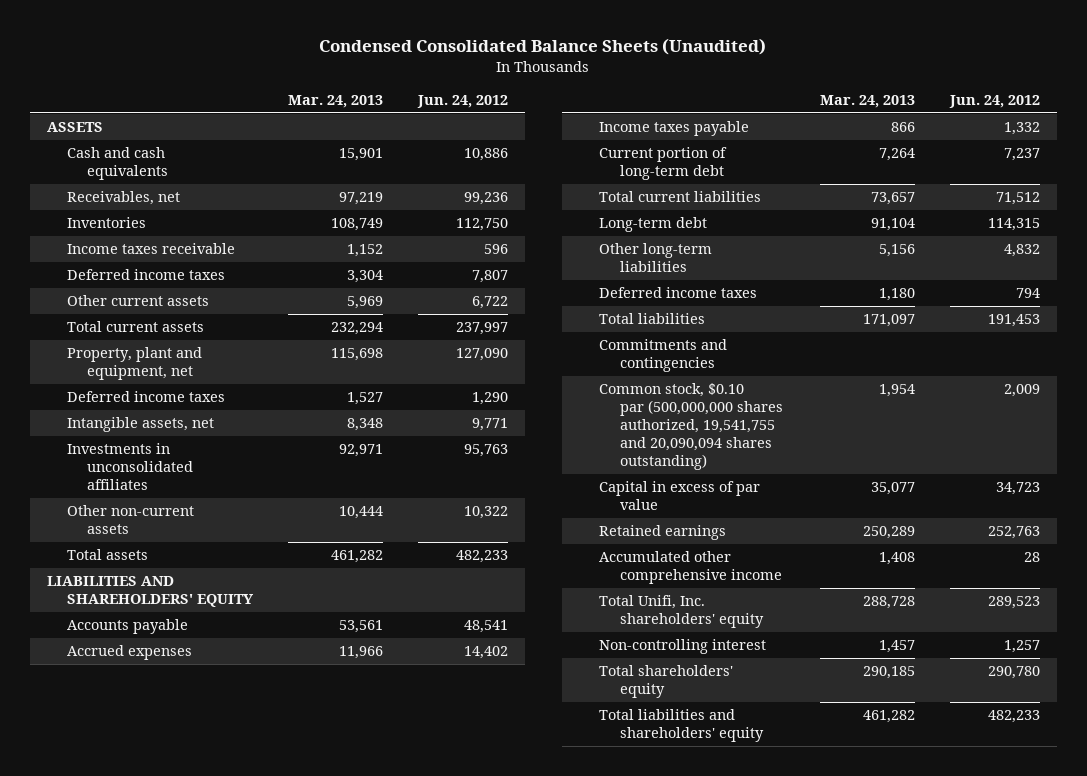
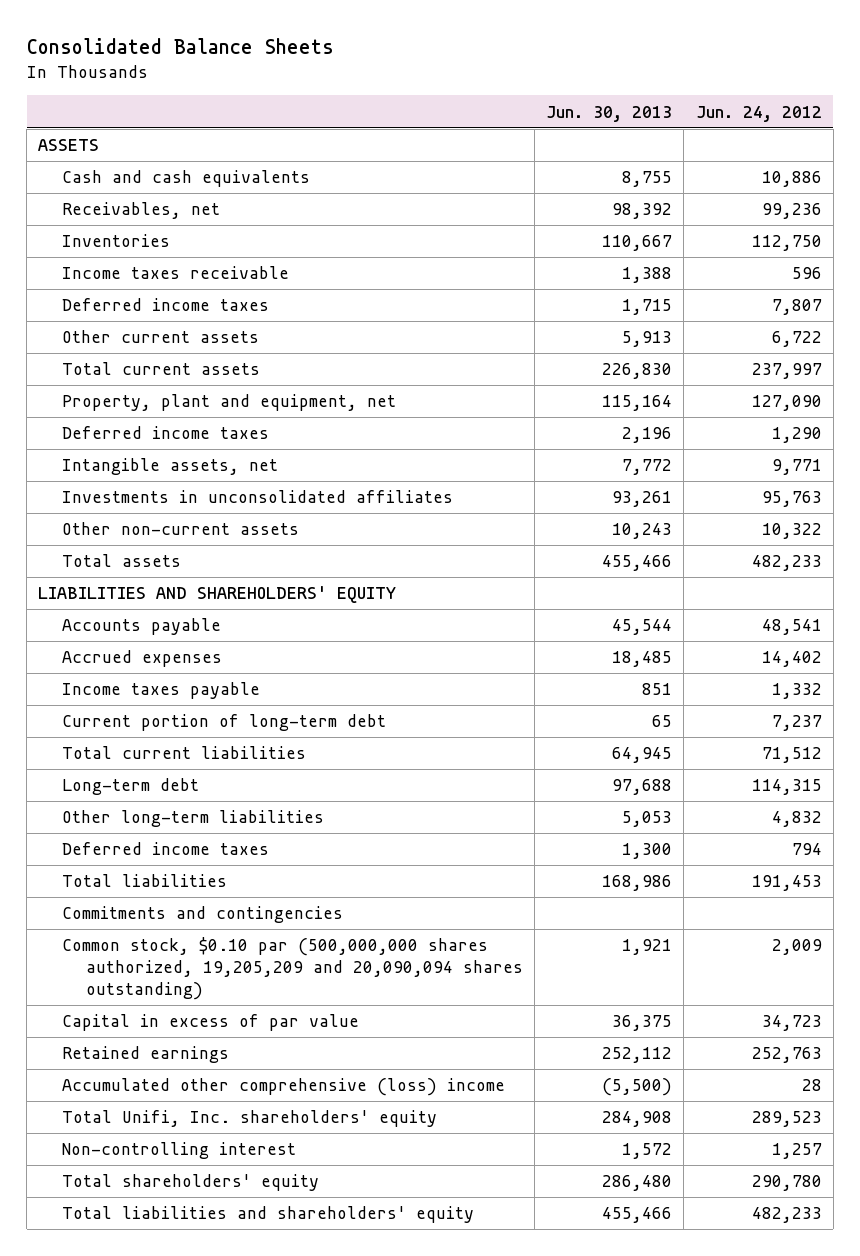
[319,38,767,56] Condensed Consolidated Balance Sheets (Unaudited) -> [26,37,334,54] Consolidated Balance Sheets
[287,95,383,109] Mar. 24, 2013 -> none
none -> [546,105,673,122] Jun. 30, 2013
[599,383,783,471] Common stock, $0.10 par (500,000,000 shares authorized, 19,541,755 and 20,090,094 shares outstanding) -> [62,937,523,1001] Common stock, $0.10 par (500,000,000 shares authorized, 19,205,209 and 20,090,094 shares outstanding)
[599,551,782,585] Accumulated other comprehensive income -> [62,1078,506,1097] Accumulated other comprehensive (loss) income

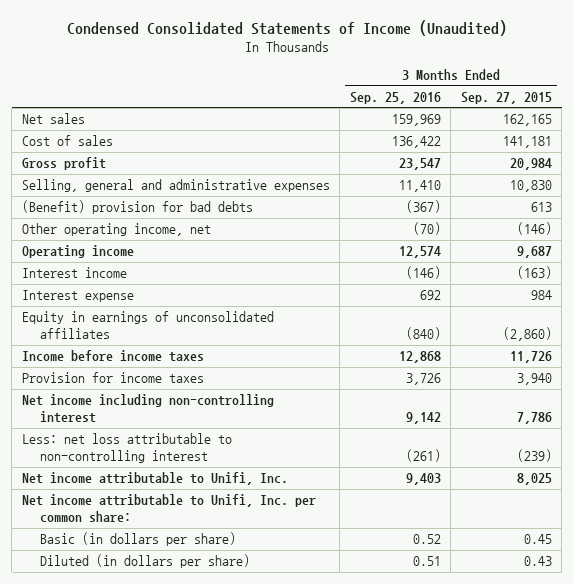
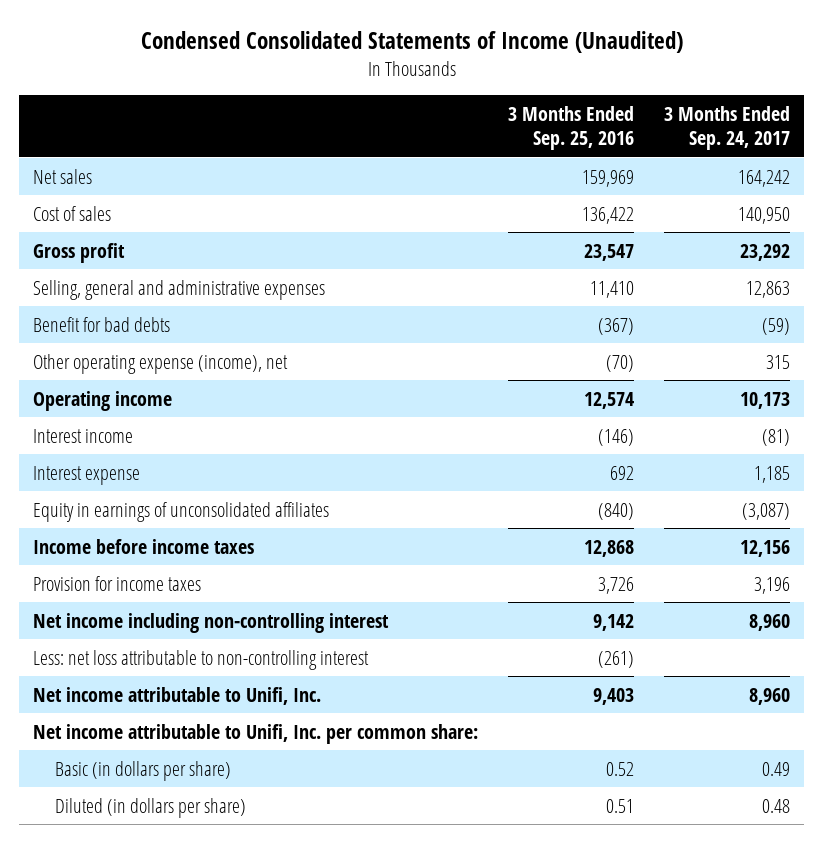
[460,91,552,104] Sep. 27, 2015 -> none
none -> [663,105,790,150] 3 Months Ended Sep. 24, 2017
[21,200,253,215] (Benefit) provision for bad debts -> [33,316,171,332] Benefit for bad debts
[21,223,211,237] Other operating income, net -> [33,353,289,374] Other operating expense (income), net

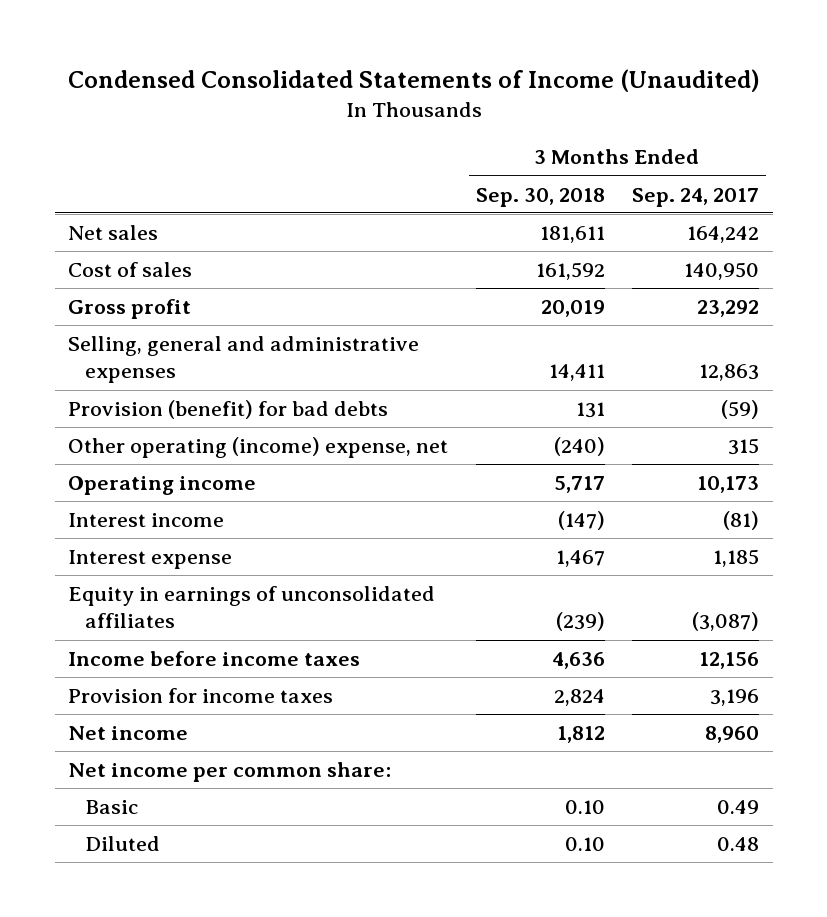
[508,105,635,150] 3 Months Ended Sep. 25, 2016 -> none
none -> [475,187,605,207] Sep. 30, 2018
[33,316,171,332] Benefit for bad debts -> [68,400,389,420] Provision (benefit) for bad debts
[33,353,289,374] Other operating expense (income), net -> [68,437,449,459] Other operating (income) expense, net
[33,612,390,633] Net income including non-controlling interest -> none
[33,649,370,670] Less: net loss attributable to non-controlling interest -> none
[33,686,322,705] Net income attributable to Unifi, Inc. -> [68,726,189,741] Net income
[33,723,479,744] Net income attributable to Unifi, Inc. per common share: -> [68,762,392,783] Net income per common share:
[54,760,231,781] Basic (in dollars per share) -> [84,800,138,815] Basic
[54,797,246,818] Diluted (in dollars per share) -> [84,836,160,852] Diluted

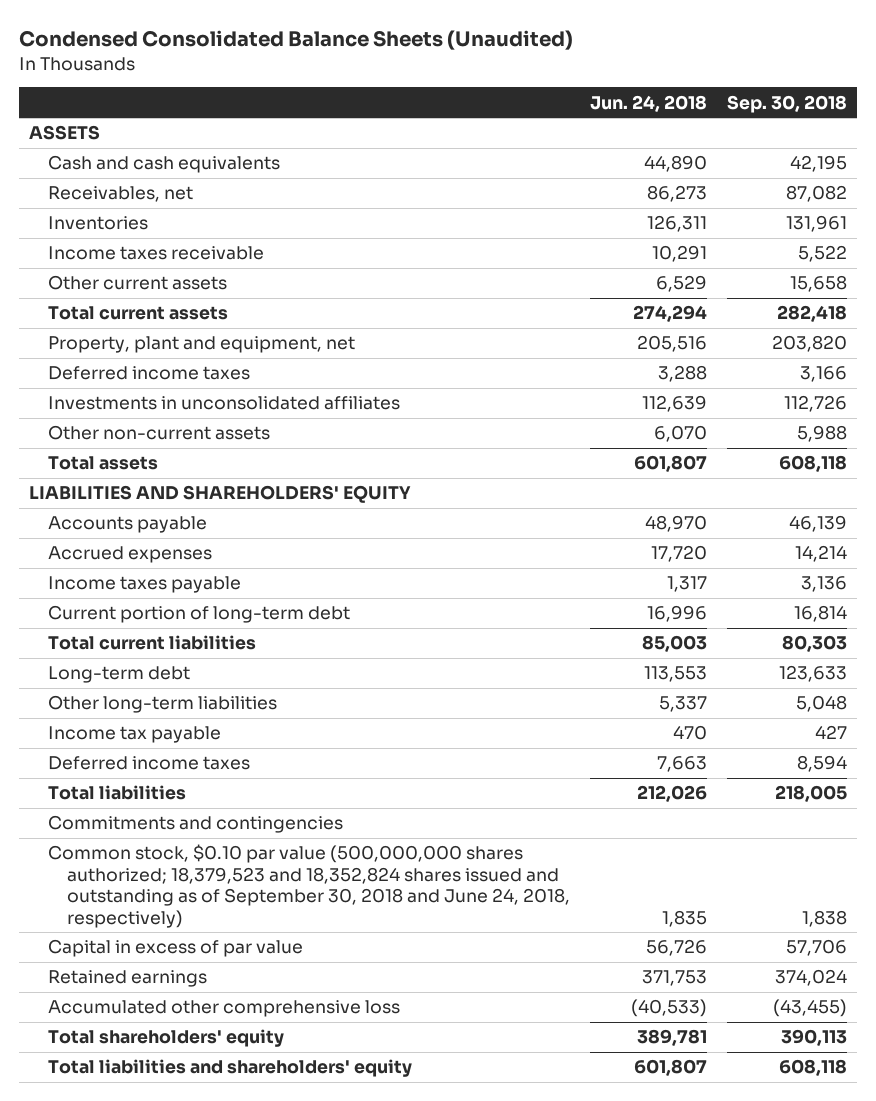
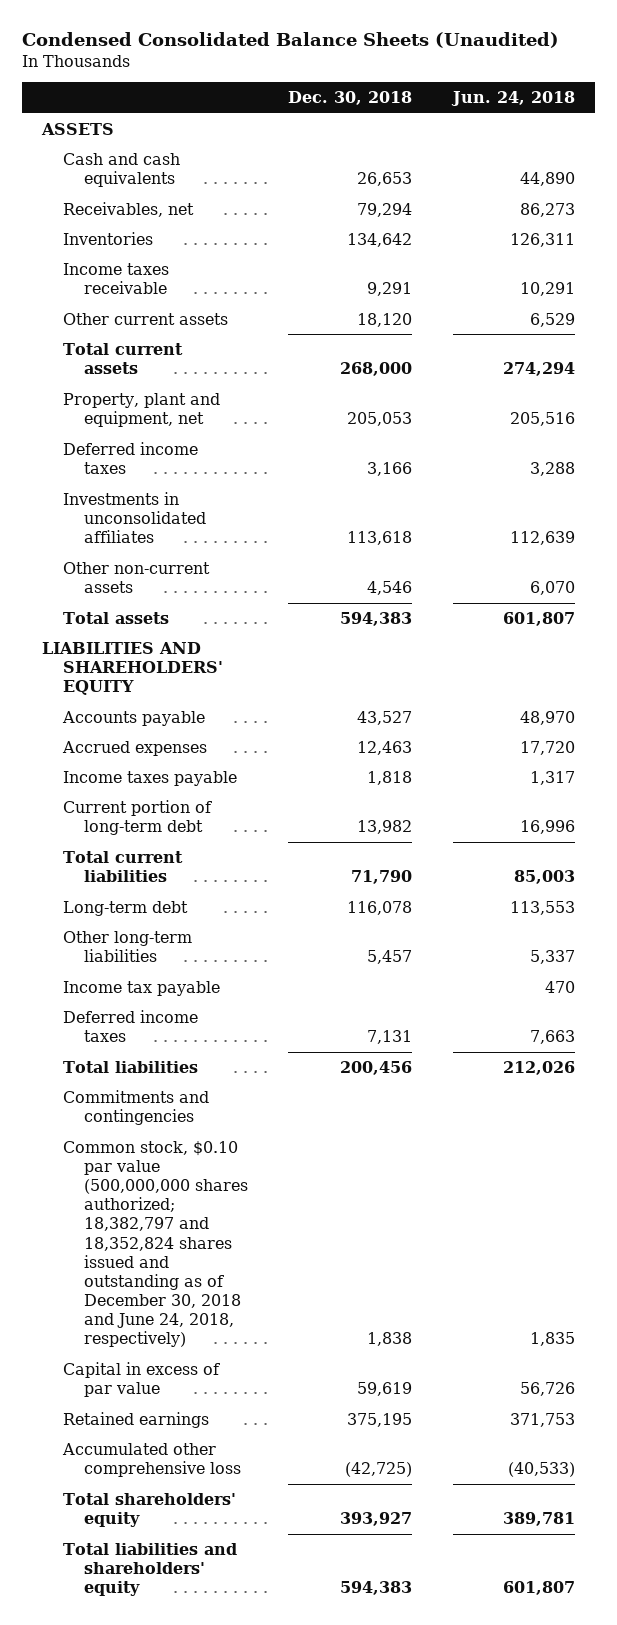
[727,94,848,113] Sep. 30, 2018 -> none
none -> [288,91,413,106] Dec. 30, 2018
[48,844,570,928] Common stock, $0.10 par value (500,000,000 shares authorized; 18,379,523 and 18,352,824 shares issued and outstanding as of September 30, 2018 and June 24, 2018, respectively) -> [62,1140,248,1348] Common stock, $0.10 par value (500,000,000 shares authorized; 18,382,797 and 18,352,824 shares issued and outstanding as of December 30, 2018 and June 24, 2018, respectively)

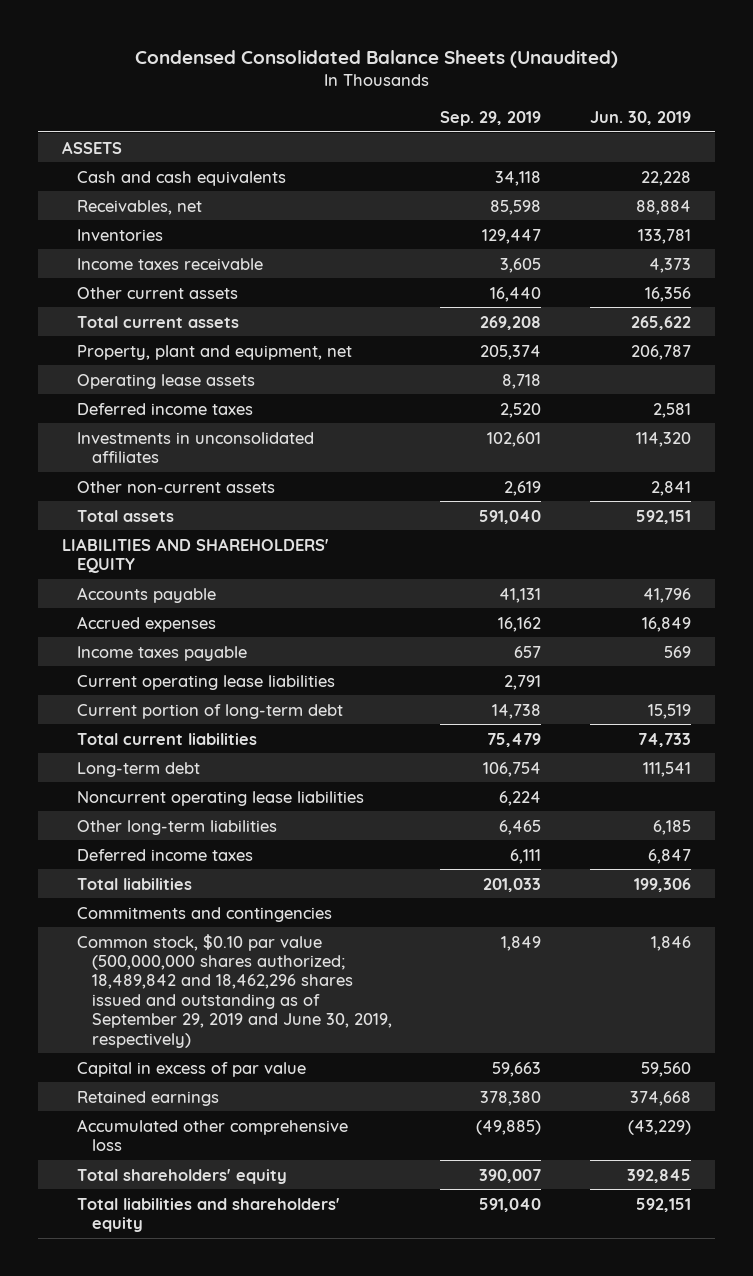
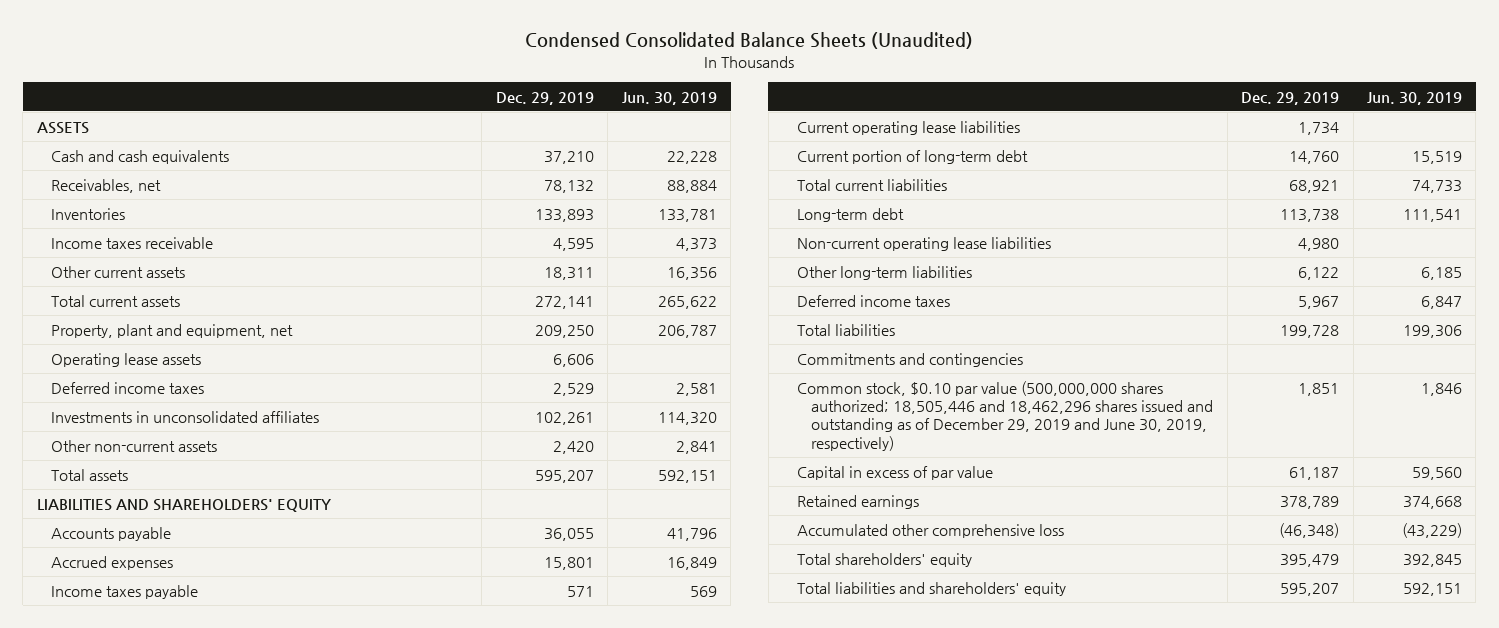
[440,110,542,126] Sep. 29, 2019 -> none
none -> [495,91,594,105] Dec. 29, 2019
[77,790,365,806] Noncurrent operating lease liabilities -> [796,236,1051,251] Non-current operating lease liabilities
[77,933,392,1048] Common stock, $0.10 par value (500,000,000 shares authorized; 18,489,842 and 18,462,296 shares issued and outstanding as of September 29, 2019 and June 30, 2019, respectively) -> [796,380,1214,451] Common stock, $0.10 par value (500,000,000 shares authorized; 18,505,446 and 18,462,296 shares issued and outstanding as of December 29, 2019 and June 30, 2019, respectively)

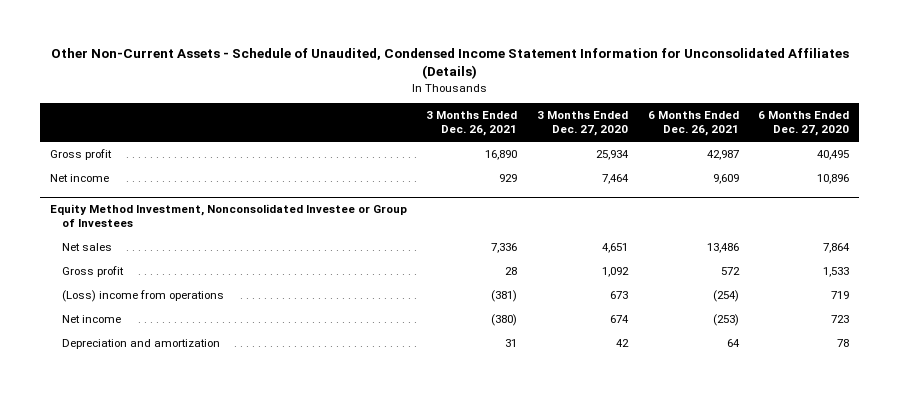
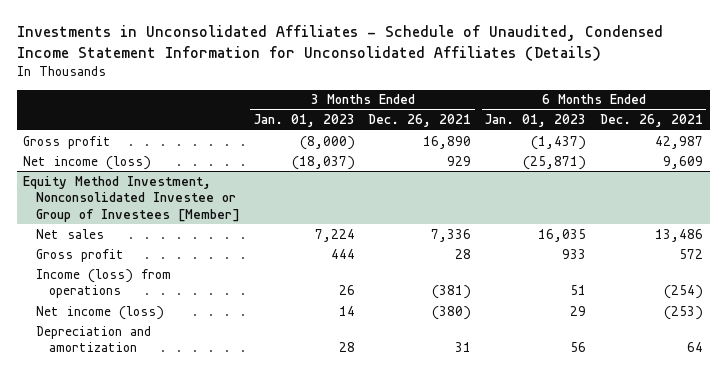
[50,47,849,79] Other Non-Current Assets - Schedule of Unaudited, Condensed Income Statement Information for Unconsolidated Affiliates (Details) -> [16,25,663,62] Investments in Unconsolidated Affiliates - Schedule of Unaudited, Condensed Income Statement Information for Unconsolidated Affiliates (Details)
[537,111,629,137] 3 Months Ended Dec. 27, 2020 -> none
[758,111,850,137] 6 Months Ended Dec. 27, 2020 -> none
none -> [253,114,355,128] Jan. 01, 2023
none -> [485,114,587,128] Jan. 01, 2023
[49,173,109,182] Net income -> [23,155,152,170] Net income (loss)
[49,204,407,228] Equity Method Investment, Nonconsolidated Investee or Group of Investees -> [23,175,241,222] Equity Method Investment, Nonconsolidated Investee or Group of Investees [Member]
[62,289,225,302] (Loss) income from operations -> [36,268,172,299] Income (loss) from operations
[62,314,122,323] Net income -> [36,305,165,320] Net income (loss)

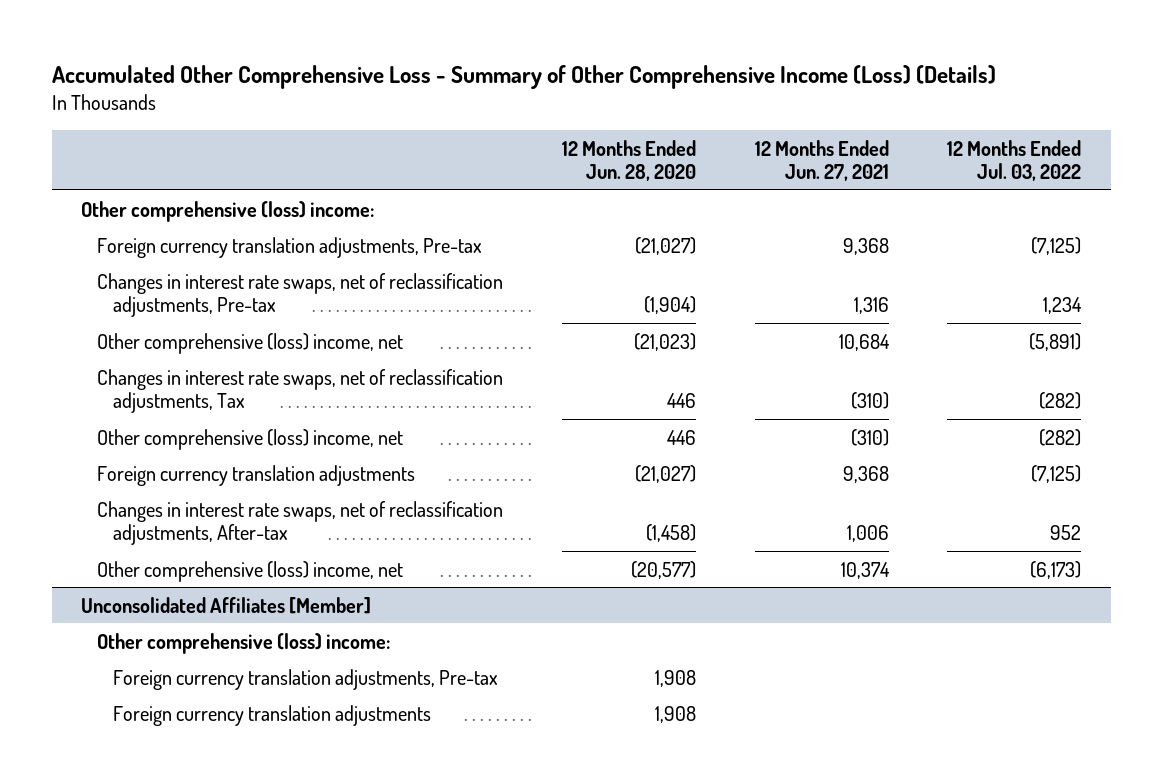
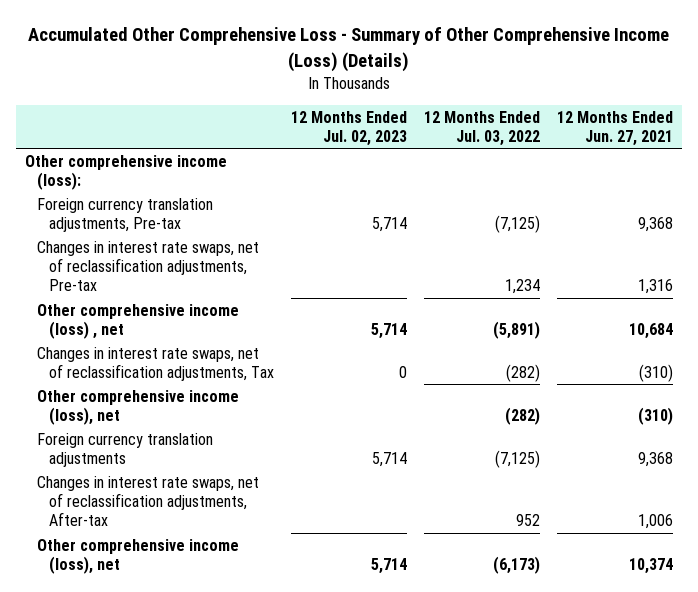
[561,139,696,181] 12 Months Ended Jun. 28, 2020 -> none
none -> [291,110,408,146] 12 Months Ended Jul. 02, 2023
[81,200,375,222] Other comprehensive (loss) income: -> [24,154,227,191] Other comprehensive income (loss):
[97,332,404,354] Other comprehensive (loss) income, net -> [37,303,240,340] Other comprehensive income (loss) , net
[97,428,404,450] Other comprehensive (loss) income, net -> [37,389,240,426] Other comprehensive income (loss), net
[81,596,372,614] Unconsolidated Affiliates [Member] -> none
[97,632,391,654] Other comprehensive (loss) income: -> none
[112,668,498,690] Foreign currency translation adjustments, Pre-tax -> none
[112,704,431,726] Foreign currency translation adjustments -> none
[97,560,404,582] Other comprehensive (loss) income, net -> [37,538,240,575] Other comprehensive income (loss), net

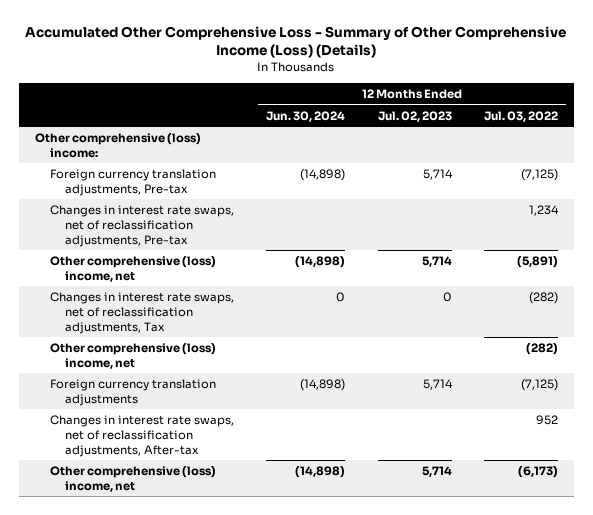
[557,110,674,146] 12 Months Ended Jun. 27, 2021 -> none
none -> [266,110,346,122] Jun. 30, 2024
[24,154,227,191] Other comprehensive income (loss): -> [35,133,202,158] Other comprehensive (loss) income:
[37,303,240,340] Other comprehensive income (loss) , net -> [50,256,217,282] Other comprehensive (loss) income, net
[37,389,240,426] Other comprehensive income (loss), net -> [50,343,217,369] Other comprehensive (loss) income, net
[37,538,240,575] Other comprehensive income (loss), net -> [50,466,217,492] Other comprehensive (loss) income, net

